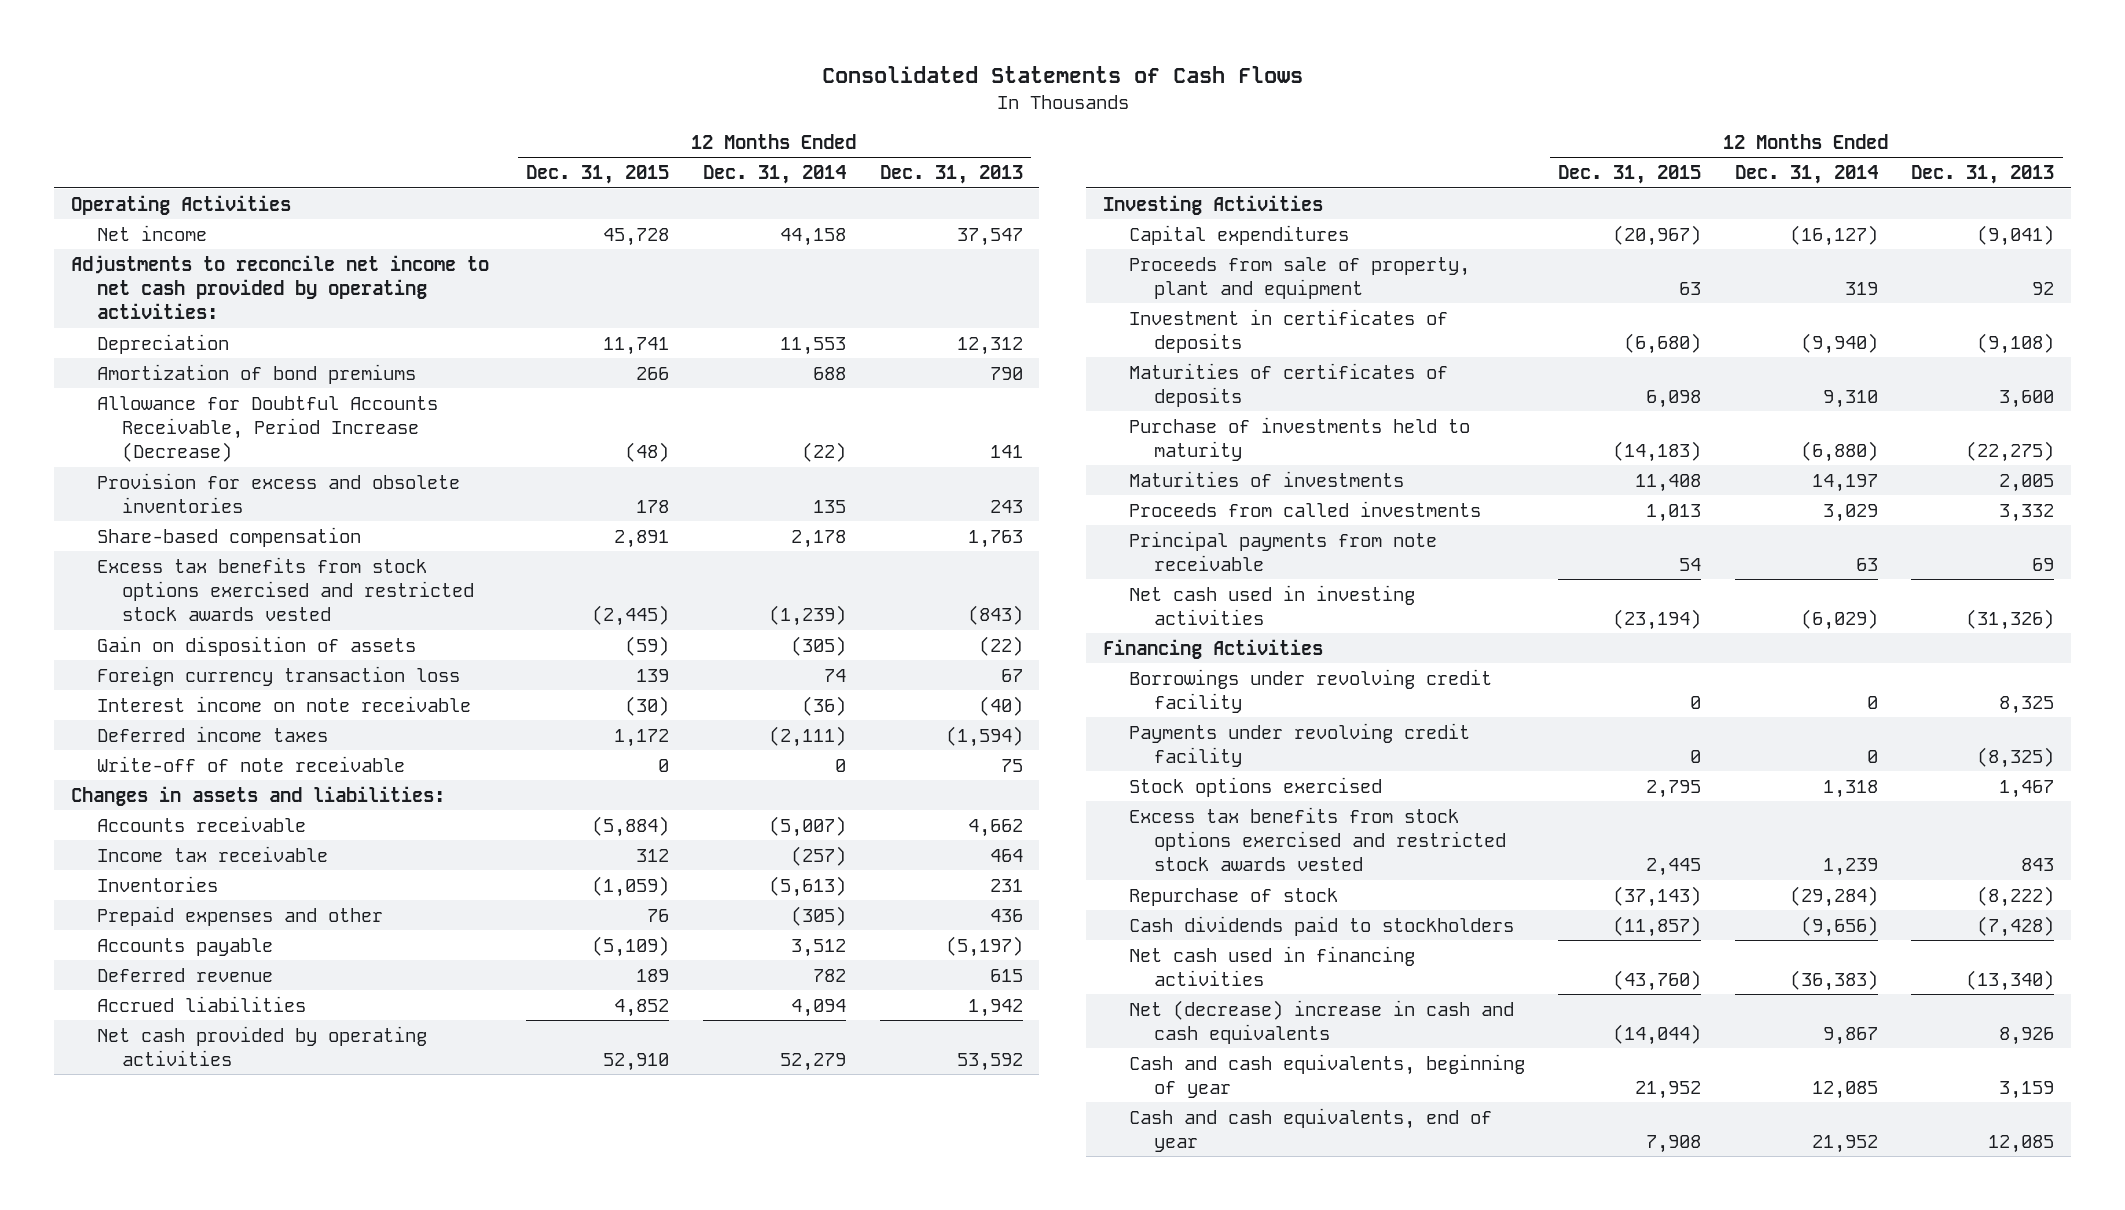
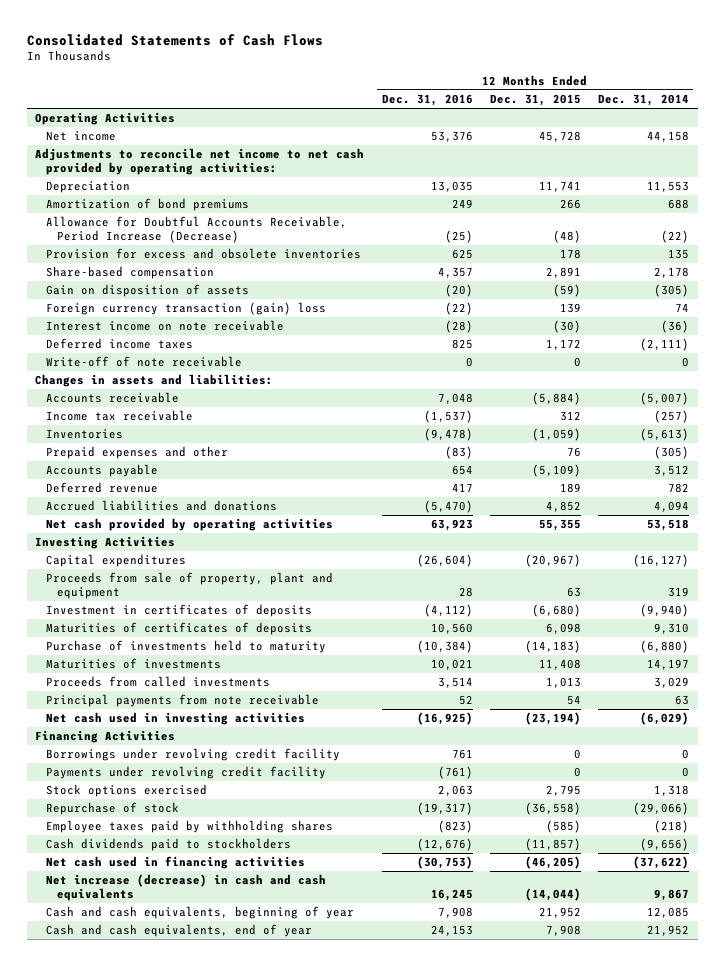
[879,165,1023,185] Dec. 31, 2013 -> none
none -> [381,94,473,107] Dec. 31, 2016
[96,556,475,622] Excess tax benefits from stock options exercised and restricted stock awards vested -> none
[96,665,460,686] Foreign currency transaction loss -> [46,302,327,316] Foreign currency transaction (gain) loss
[96,995,306,1012] Accrued liabilities -> [46,500,278,512] Accrued liabilities and donations
[603,1052,670,1071] 52,910 -> [538,519,581,532] 55,355
[779,1052,846,1071] 52,279 -> [647,519,690,532] 53,518
[1128,806,1507,872] Excess tax benefits from stock options exercised and restricted stock awards vested -> none
[1613,885,1702,907] (37,143) -> [524,802,581,816] (36,558)
[1789,885,1878,907] (29,284) -> [633,802,690,816] (29,066)
none -> [46,820,334,834] Employee taxes paid by withholding shares
[1613,969,1702,991] (43,760) -> [524,856,581,870] (46,205)
[1789,969,1878,991] (36,383) -> [633,856,690,870] (37,622)
[1128,999,1514,1044] Net (decrease) increase in cash and cash equivalents -> [46,874,327,901] Net increase (decrease) in cash and cash equivalents

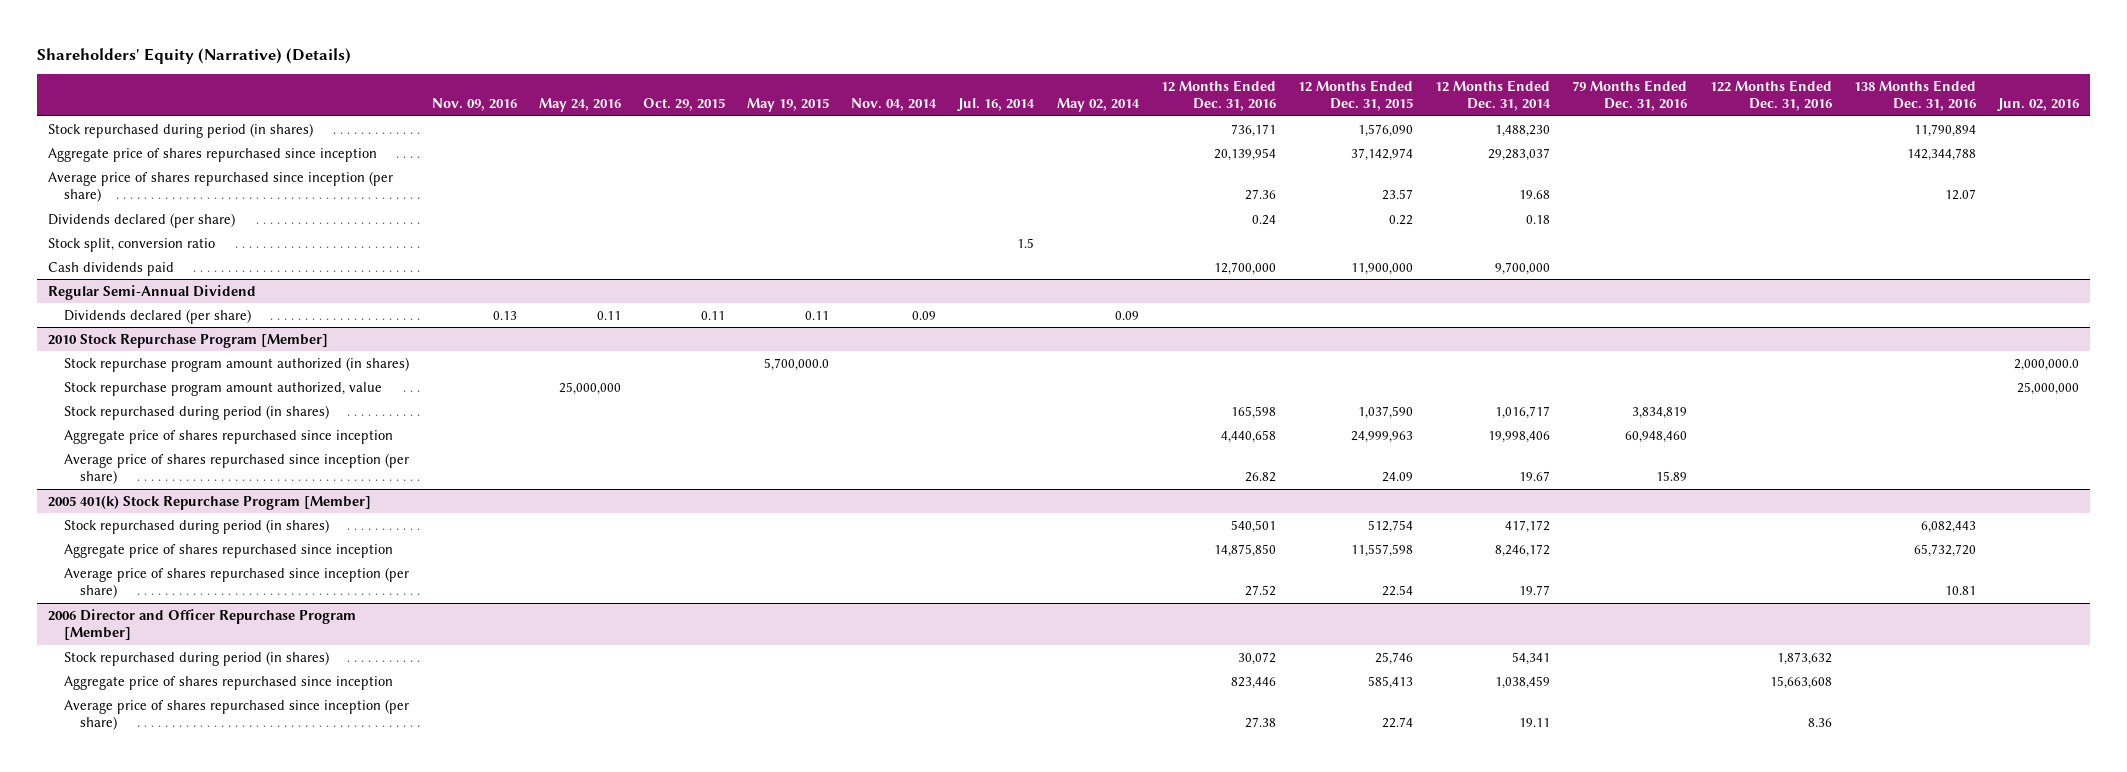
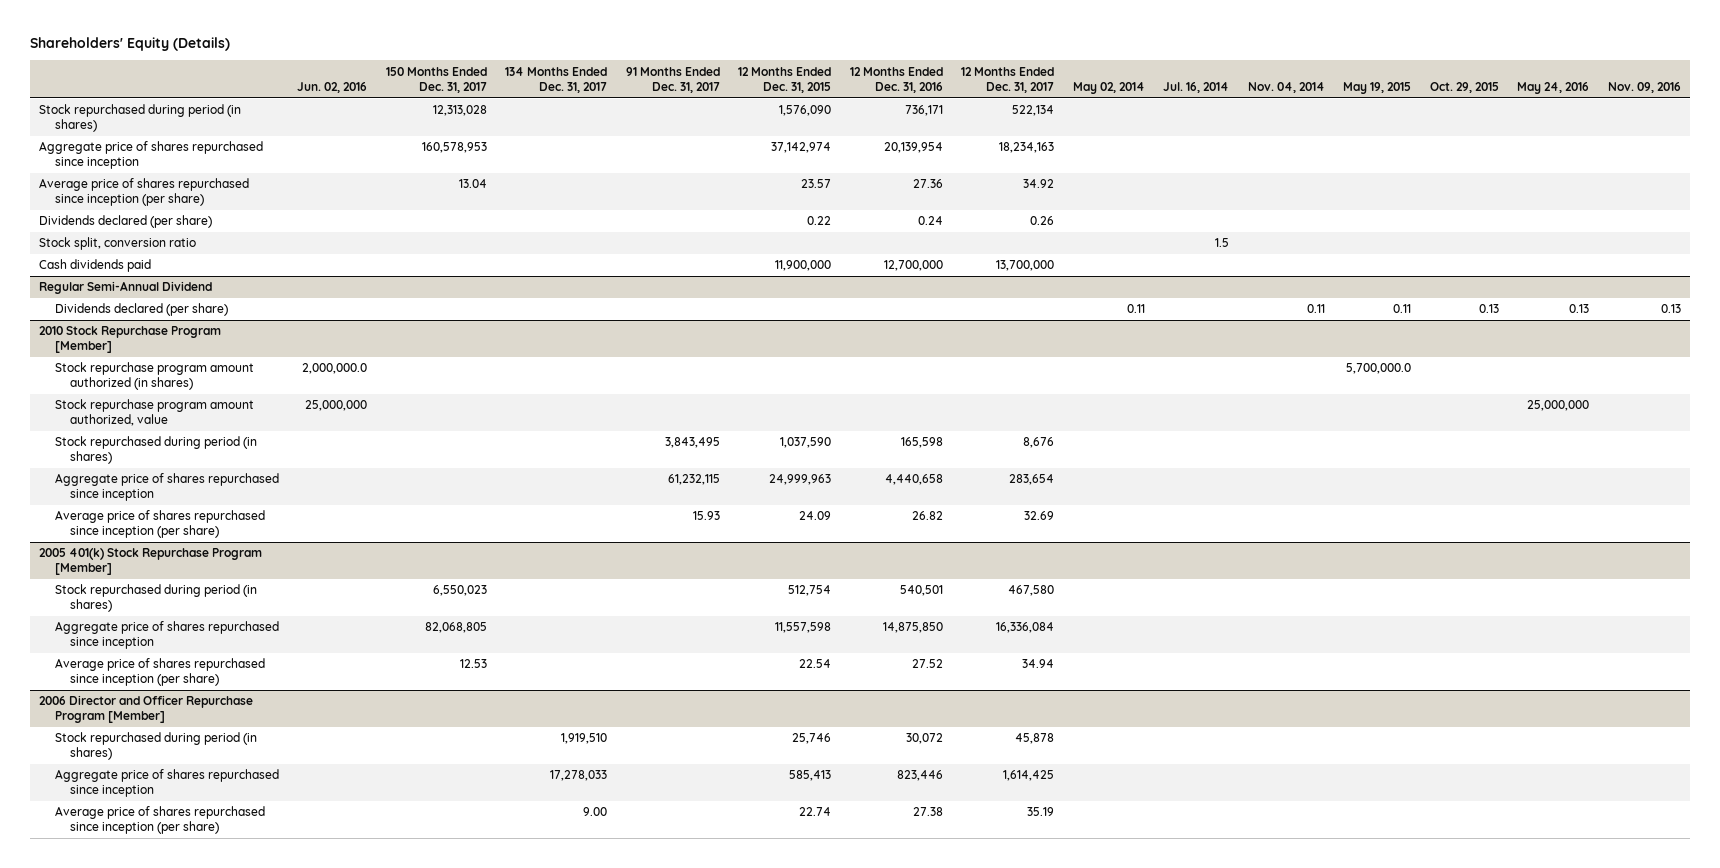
[37,47,352,64] Shareholders' Equity (Narrative) (Details) -> [29,37,230,52] Shareholders' Equity (Details)
[1435,79,1552,112] 12 Months Ended Dec. 31, 2014 -> none
[1572,79,1688,112] 79 Months Ended Dec. 31, 2016 -> none
[1709,79,1832,112] 122 Months Ended Dec. 31, 2016 -> none
[1853,79,1976,112] 138 Months Ended Dec. 31, 2016 -> none
none -> [385,66,487,93] 150 Months Ended Dec. 31, 2017
none -> [505,66,608,93] 134 Months Ended Dec. 31, 2017
none -> [625,66,720,93] 91 Months Ended Dec. 31, 2017
none -> [961,66,1055,93] 12 Months Ended Dec. 31, 2017
[596,310,621,320] 0.11 -> [1569,304,1590,314] 0.13
[700,310,725,320] 0.11 -> [1478,304,1499,314] 0.13
[912,310,937,320] 0.09 -> [1306,304,1325,314] 0.11
[1114,310,1139,320] 0.09 -> [1126,304,1145,314] 0.11

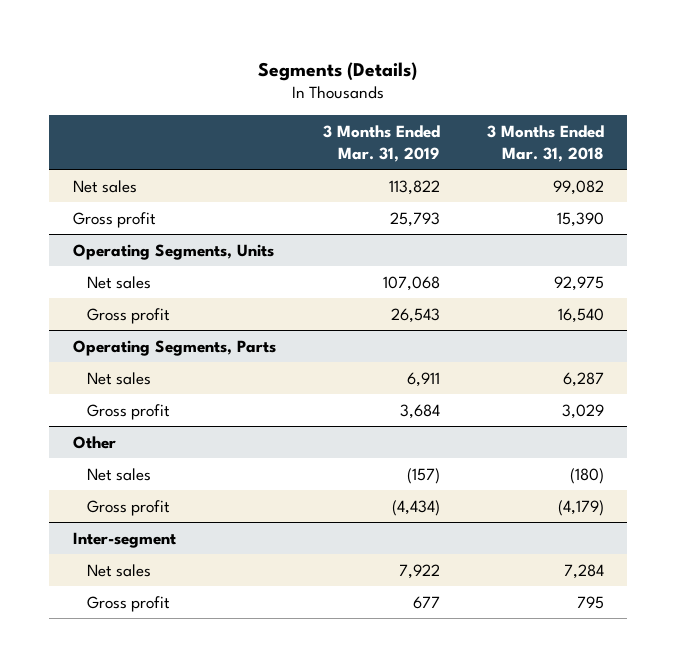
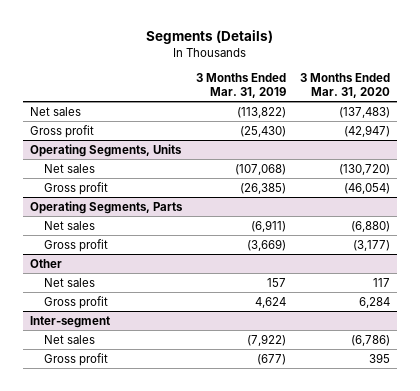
[486,124,604,162] 3 Months Ended Mar. 31, 2018 -> none
none -> [300,73,391,98] 3 Months Ended Mar. 31, 2020
[388,179,440,195] 113,822 -> [237,106,287,118] (113,822)
[389,211,440,227] 25,793 -> [240,125,287,137] (25,430)
[382,275,440,291] 107,068 -> [235,163,287,175] (107,068)
[390,307,440,323] 26,543 -> [240,182,287,194] (26,385)
[406,371,440,387] 6,911 -> [251,219,287,232] (6,911)
[399,403,440,419] 3,684 -> [247,238,287,251] (3,669)
[406,467,440,484] (157) -> [267,277,287,287] 157
[391,499,440,516] (4,434) -> [255,296,287,308] 4,624
[398,563,440,579] 7,922 -> [247,333,287,346] (7,922)
[412,595,440,609] 677 -> [257,353,287,365] (677)

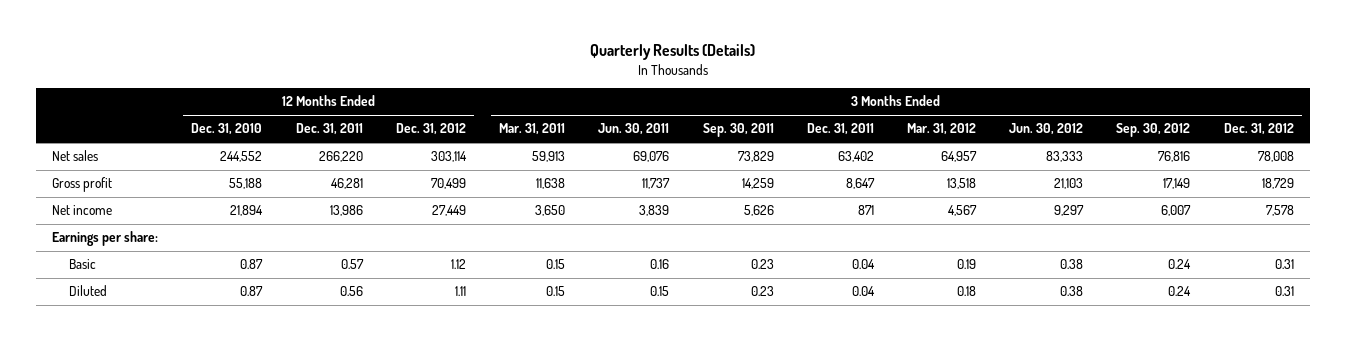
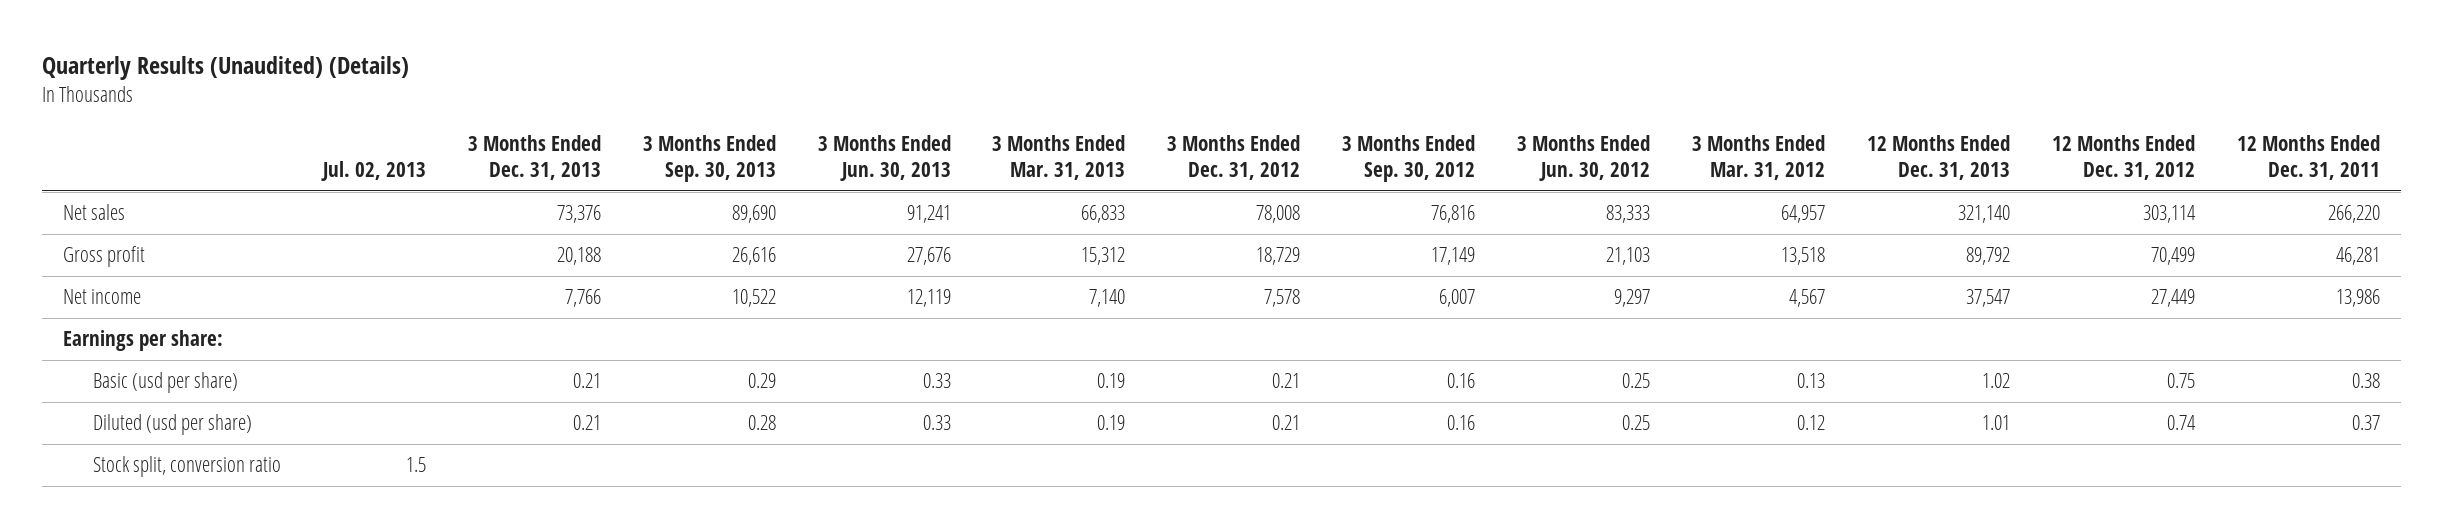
[589,44,755,61] Quarterly Results (Details) -> [41,55,409,80] Quarterly Results (Unaudited) (Details)
[191,123,263,136] Dec. 31, 2010 -> none
[499,123,566,136] Mar. 31, 2011 -> none
[598,123,670,136] Jun. 30, 2011 -> none
[702,123,774,138] Sep. 30, 2011 -> none
[806,123,874,136] Dec. 31, 2011 -> none
none -> [320,161,426,182] Jul. 02, 2013
none -> [467,134,601,181] 3 Months Ended Dec. 31, 2013
none -> [642,134,776,183] 3 Months Ended Sep. 30, 2013
none -> [817,134,951,182] 3 Months Ended Jun. 30, 2013
none -> [992,134,1126,181] 3 Months Ended Mar. 31, 2013
none -> [1867,134,2011,181] 12 Months Ended Dec. 31, 2013
[68,259,96,270] Basic -> [92,372,238,394] Basic (usd per share)
[340,259,364,270] 0.57 -> [2352,373,2381,389] 0.38
[450,259,466,270] 1.12 -> [2167,373,2196,389] 0.75
[956,259,976,270] 0.19 -> [1797,373,1826,389] 0.13
[1060,259,1084,270] 0.38 -> [1622,373,1651,389] 0.25
[1168,259,1192,270] 0.24 -> [1447,373,1476,389] 0.16
[1274,259,1294,270] 0.31 -> [1272,373,1301,389] 0.21
[68,285,107,297] Diluted -> [92,414,252,436] Diluted (usd per share)
[339,286,363,297] 0.56 -> [2352,415,2381,431] 0.37
[454,286,466,297] 1.11 -> [2167,415,2197,431] 0.74
[956,286,976,297] 0.18 -> [1797,415,1826,431] 0.12
[1060,286,1084,297] 0.38 -> [1622,415,1651,431] 0.25
[1168,286,1192,297] 0.24 -> [1447,415,1476,431] 0.16
[1274,286,1294,297] 0.31 -> [1272,415,1301,431] 0.21
none -> [92,456,281,478] Stock split, conversion ratio

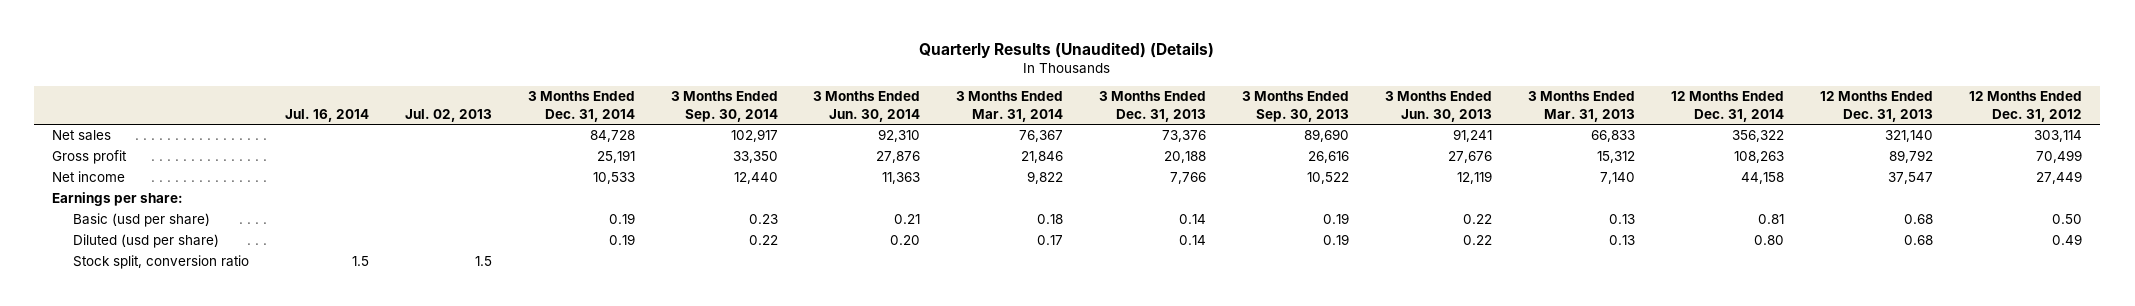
[1167,134,1301,181] 3 Months Ended Dec. 31, 2012 -> none
[1342,134,1476,183] 3 Months Ended Sep. 30, 2012 -> none
[1517,134,1651,182] 3 Months Ended Jun. 30, 2012 -> none
[1692,134,1826,181] 3 Months Ended Mar. 31, 2012 -> none
[2237,134,2381,181] 12 Months Ended Dec. 31, 2011 -> none
none -> [284,108,369,122] Jul. 16, 2014
none -> [527,91,635,122] 3 Months Ended Dec. 31, 2014
none -> [670,91,778,122] 3 Months Ended Sep. 30, 2014
none -> [813,91,921,122] 3 Months Ended Jun. 30, 2014
none -> [956,91,1064,122] 3 Months Ended Mar. 31, 2014
none -> [1671,91,1785,122] 12 Months Ended Dec. 31, 2014
[572,373,601,389] 0.21 -> [1179,214,1207,225] 0.14
[747,373,776,389] 0.29 -> [1323,213,1350,225] 0.19
[922,373,951,389] 0.33 -> [1463,214,1493,225] 0.22
[1097,373,1126,389] 0.19 -> [1609,214,1636,225] 0.13
[1982,373,2011,389] 1.02 -> [1904,214,1934,225] 0.68
[2167,373,2196,389] 0.75 -> [2052,214,2083,225] 0.50
[572,415,601,431] 0.21 -> [1179,235,1207,246] 0.14
[747,415,776,431] 0.28 -> [1323,234,1350,246] 0.19
[922,415,951,431] 0.33 -> [1463,235,1493,246] 0.22
[1097,415,1126,431] 0.19 -> [1609,235,1636,246] 0.13
[1982,415,2011,431] 1.01 -> [1904,235,1934,246] 0.68
[2167,415,2197,431] 0.74 -> [2052,234,2083,246] 0.49

